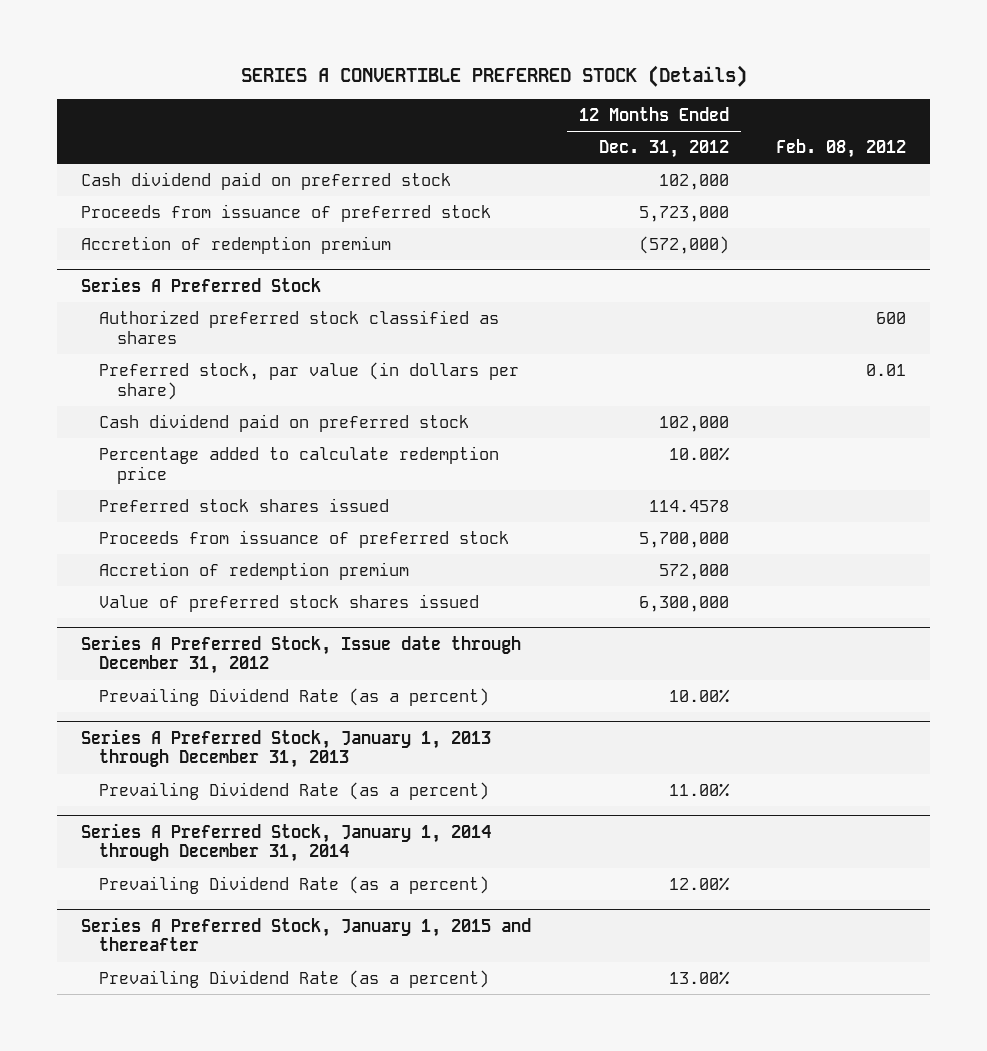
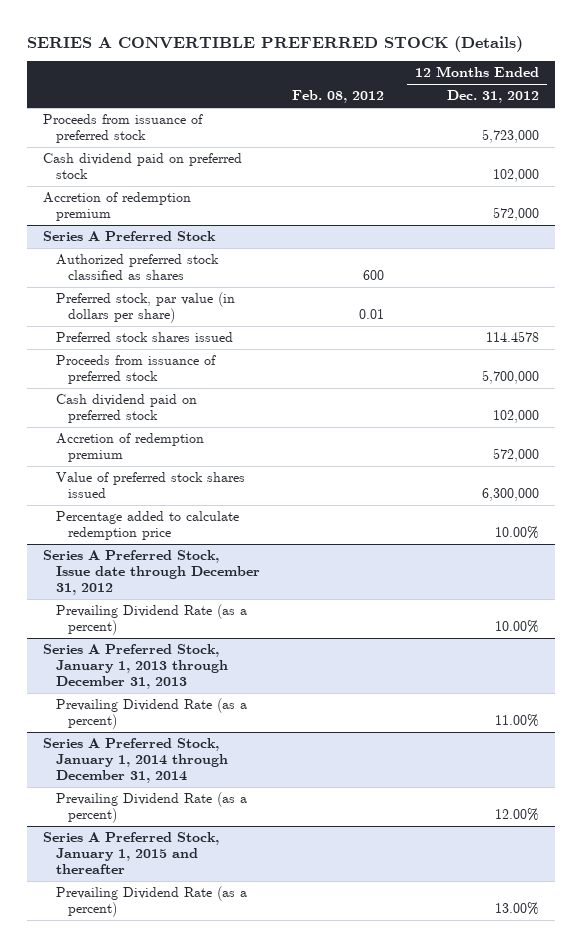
[80,171,451,190] Cash dividend paid on preferred stock -> [42,153,242,180] Cash dividend paid on preferred stock
[638,235,729,254] (572,000) -> [493,207,540,222] 572,000
[98,413,469,432] Cash dividend paid on preferred stock -> [55,394,197,424] Cash dividend paid on preferred stock
[98,445,499,484] Percentage added to calculate redemption price -> [55,511,239,541] Percentage added to calculate redemption price

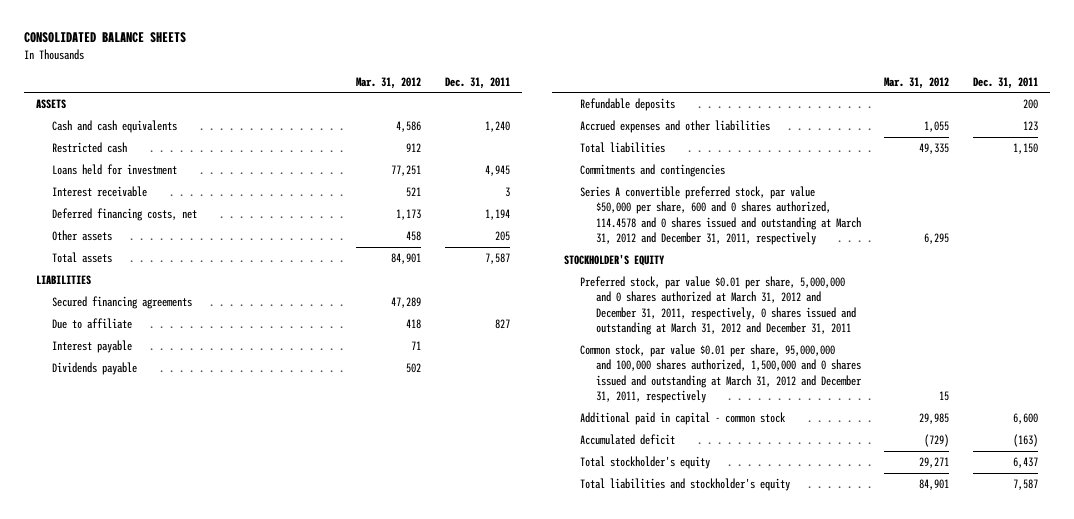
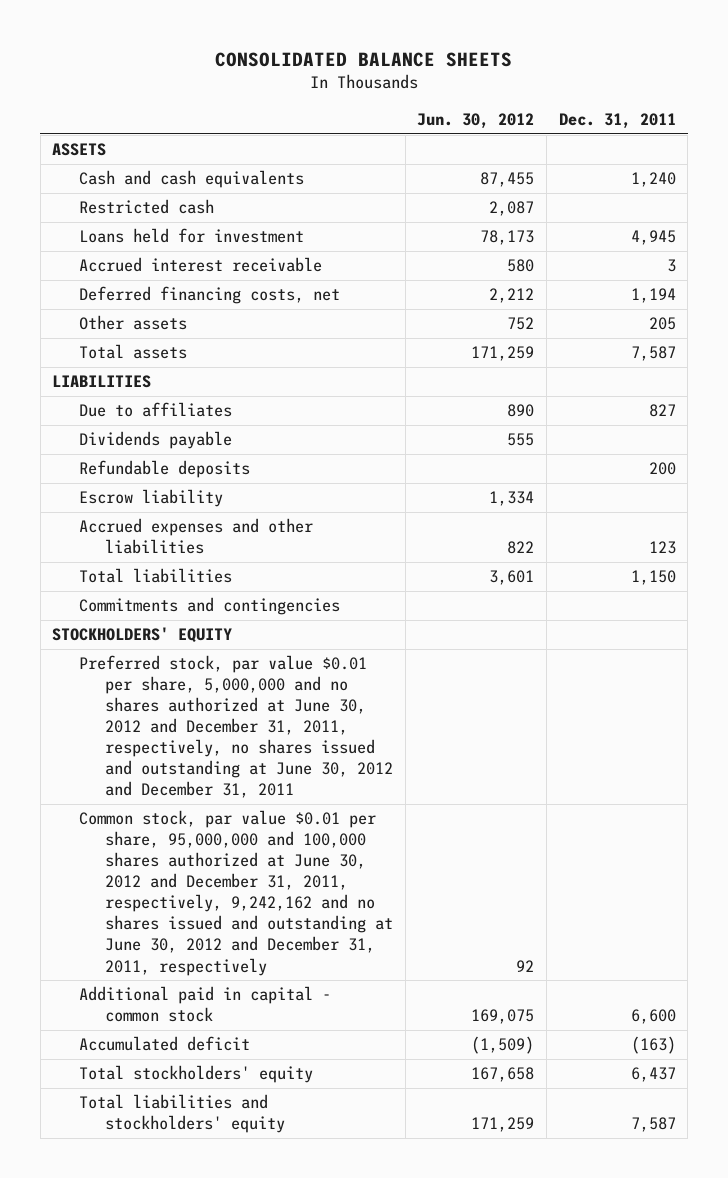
[356,76,422,89] Mar. 31, 2012 -> none
none -> [417,112,535,129] Jun. 30, 2012
[51,186,147,198] Interest receivable -> [78,257,322,273] Accrued interest receivable
[51,296,192,310] Secured financing agreements -> none
[51,340,132,354] Interest payable -> none
[51,318,132,330] Due to affiliate -> [78,402,232,418] Due to affiliates
none -> [78,489,223,508] Escrow liability
[579,186,861,245] Series A convertible preferred stock, par value $50,000 per share, 600 and 0 shares authorized, 114.4578 and 0 shares issued and outstanding at March 31, 2012 and December 31, 2011, respectively -> none
[563,254,665,267] STOCKHOLDER'S EQUITY -> [52,627,233,644] STOCKHOLDERS' EQUITY
[579,276,856,335] Preferred stock, par value $0.01 per share, 5,000,000 and 0 shares authorized at March 31, 2012 and December 31, 2011, respectively, 0 shares issued and outstanding at March 31, 2012 and December 31, 2011 -> [78,655,394,799] Preferred stock, par value $0.01 per share, 5,000,000 and no shares authorized at June 30, 2012 and December 31, 2011, respectively, no shares issued and outstanding at June 30, 2012 and December 31, 2011
[579,344,862,403] Common stock, par value $0.01 per share, 95,000,000 and 100,000 shares authorized, 1,500,000 and 0 shares issued and outstanding at March 31, 2012 and December 31, 2011, respectively -> [78,810,394,976] Common stock, par value $0.01 per share, 95,000,000 and 100,000 shares authorized at June 30, 2012 and December 31, 2011, respectively, 9,242,162 and no shares issued and outstanding at June 30, 2012 and December 31, 2011, respectively
[579,456,710,470] Total stockholder's equity -> [78,1065,313,1084] Total stockholders' equity
[579,478,790,492] Total liabilities and stockholder's equity -> [78,1094,286,1134] Total liabilities and stockholders' equity

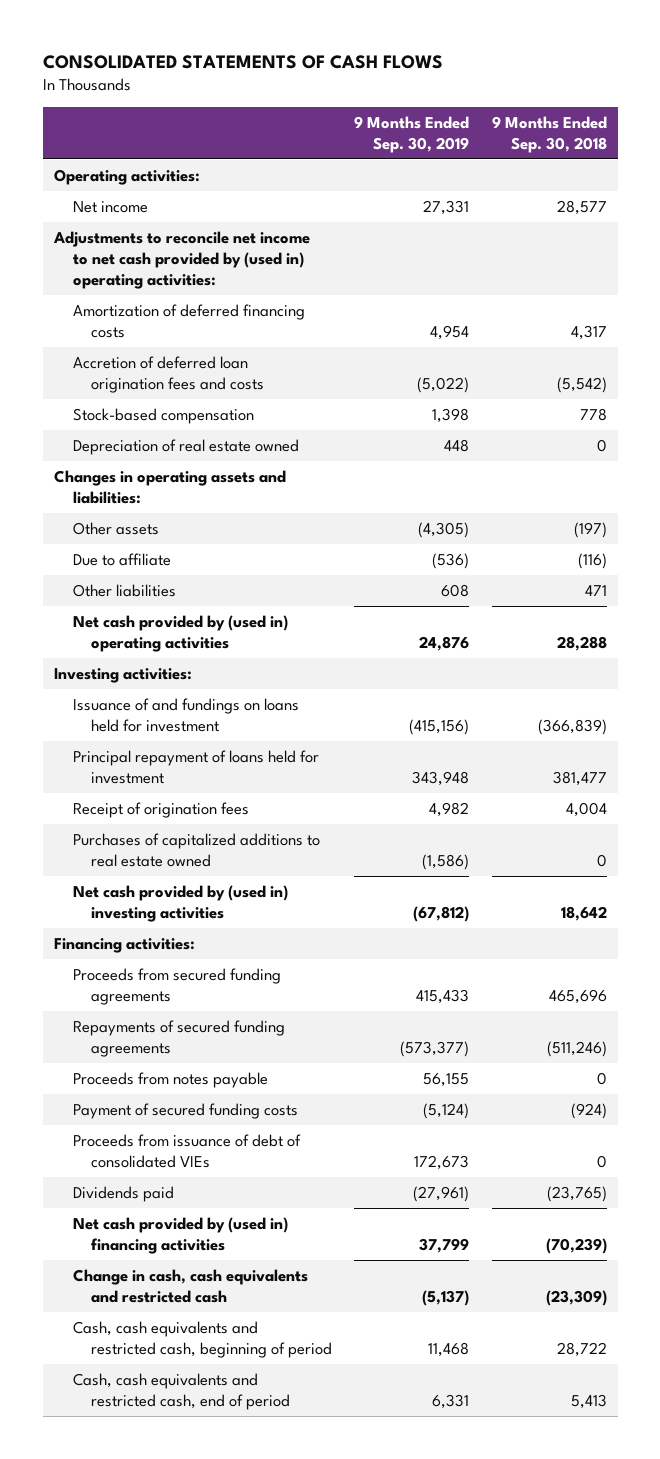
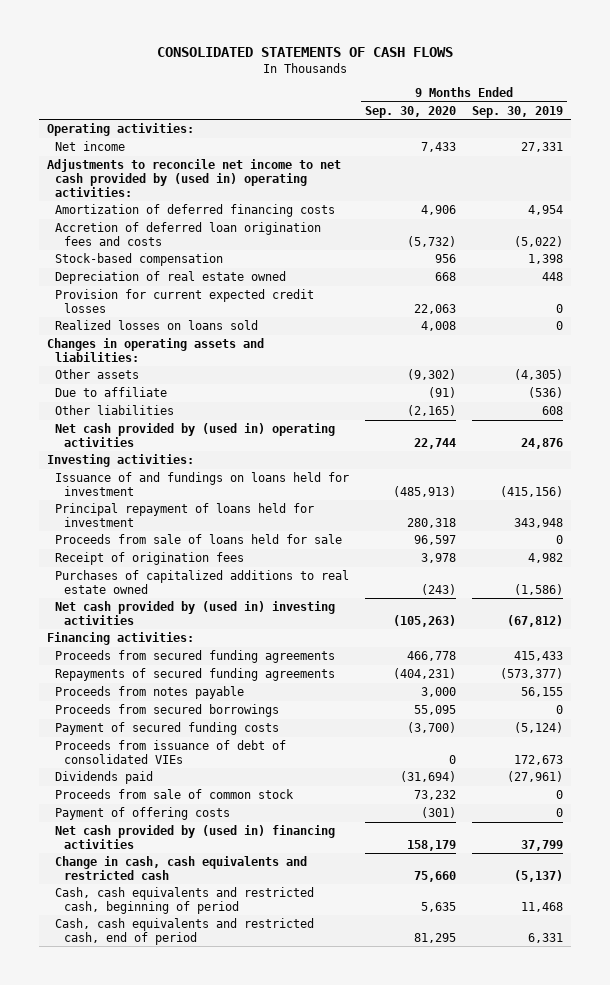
[491,115,607,153] 9 Months Ended Sep. 30, 2018 -> none
none -> [365,105,457,118] Sep. 30, 2020
none -> [55,288,315,313] Provision for current expected credit losses
none -> [55,319,259,330] Realized losses on loans sold
none -> [55,533,343,544] Proceeds from sale of loans held for sale
none -> [55,703,280,717] Proceeds from secured borrowings
none -> [55,788,295,799] Proceeds from sale of common stock
none -> [55,806,231,820] Payment of offering costs

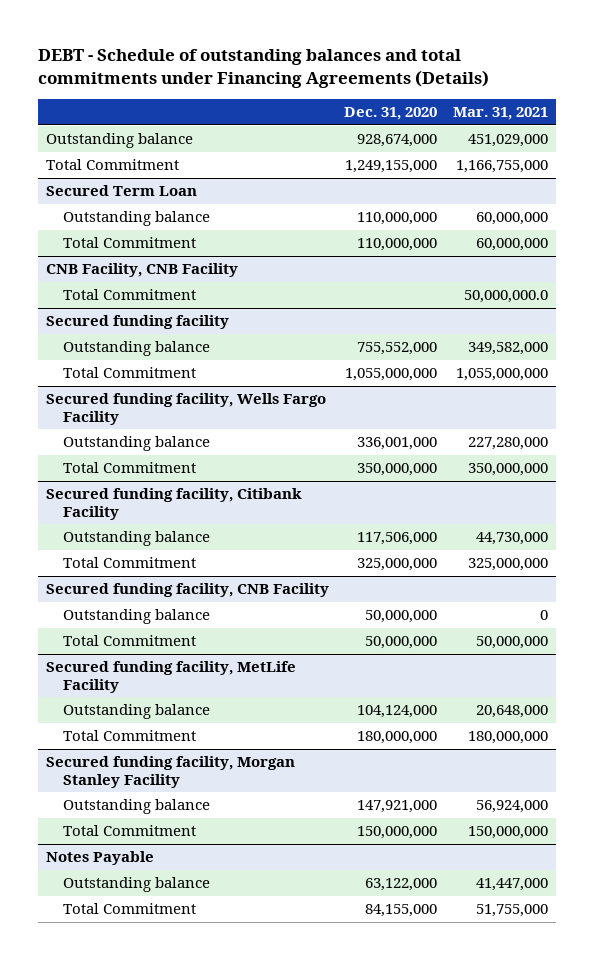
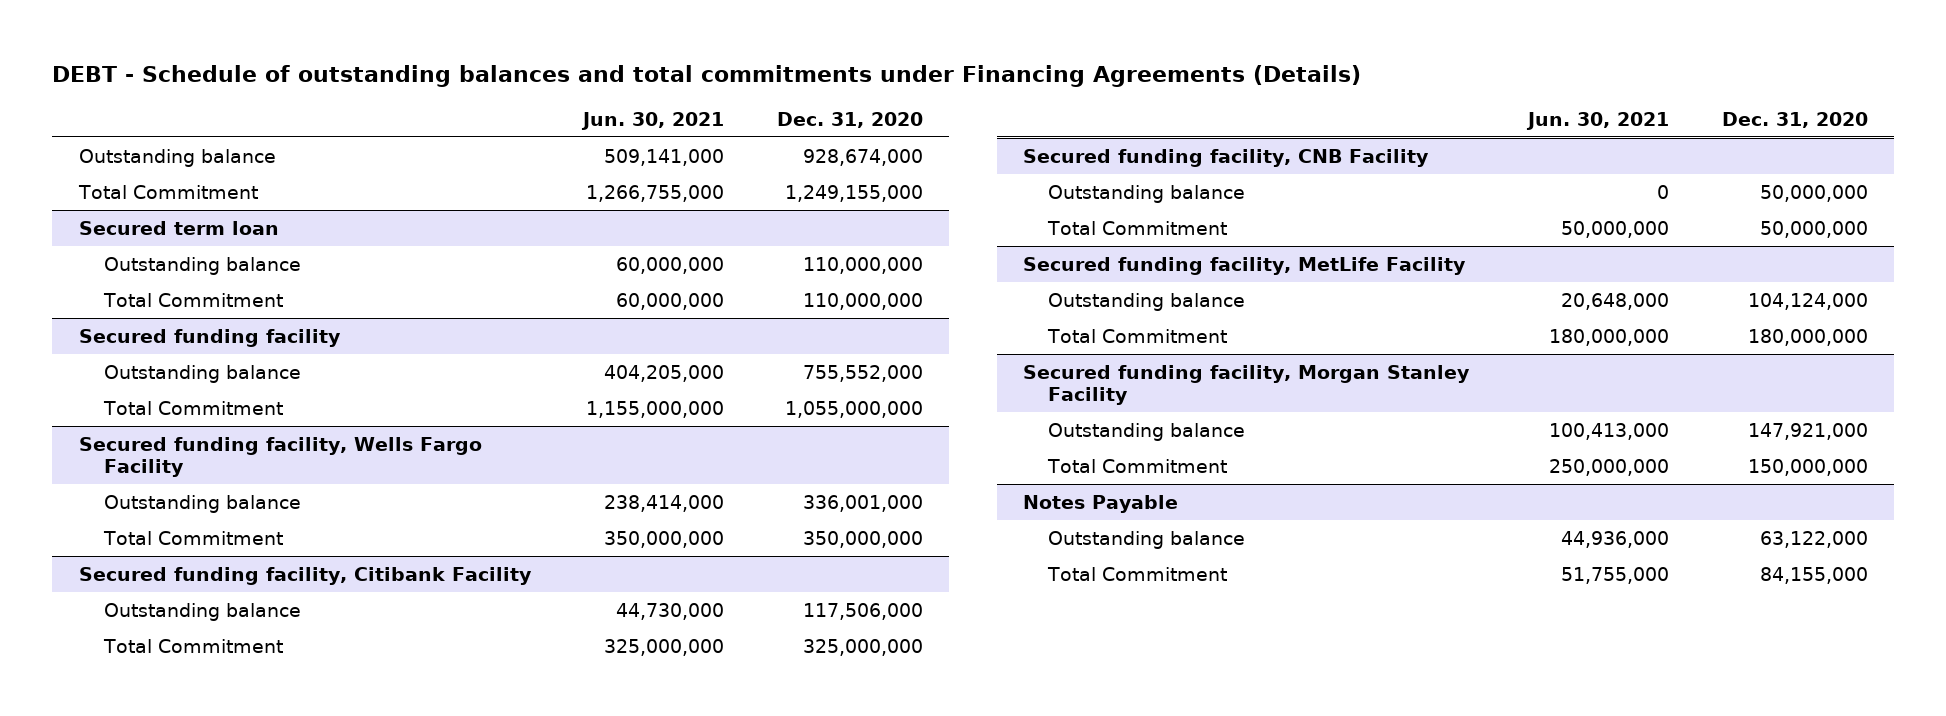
[452,107,548,121] Mar. 31, 2021 -> none
none -> [581,112,725,131] Jun. 30, 2021
[45,185,197,197] Secured Term Loan -> [78,220,279,235] Secured term loan
[45,263,238,278] CNB Facility, CNB Facility -> none
[63,289,197,301] Total Commitment -> none

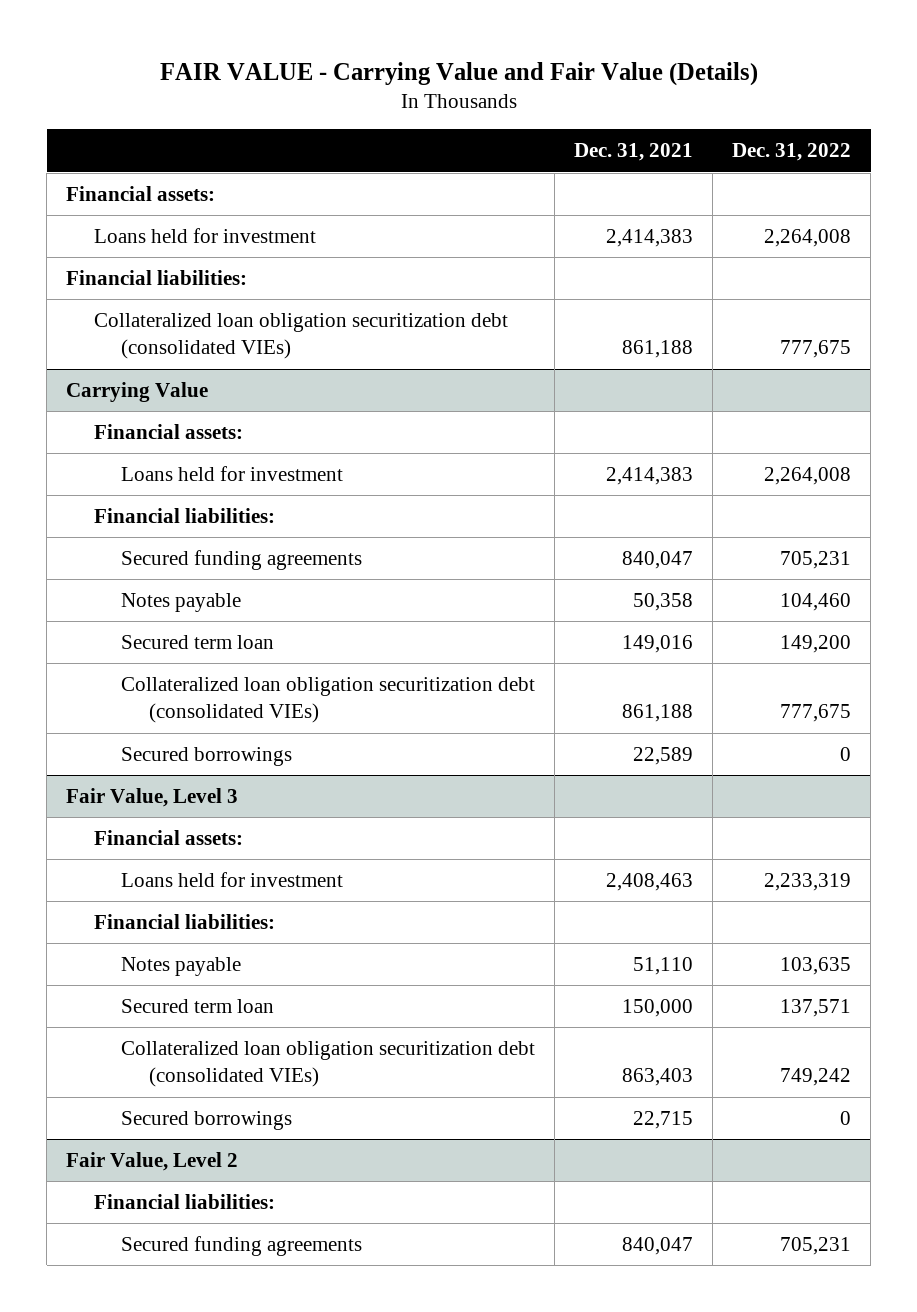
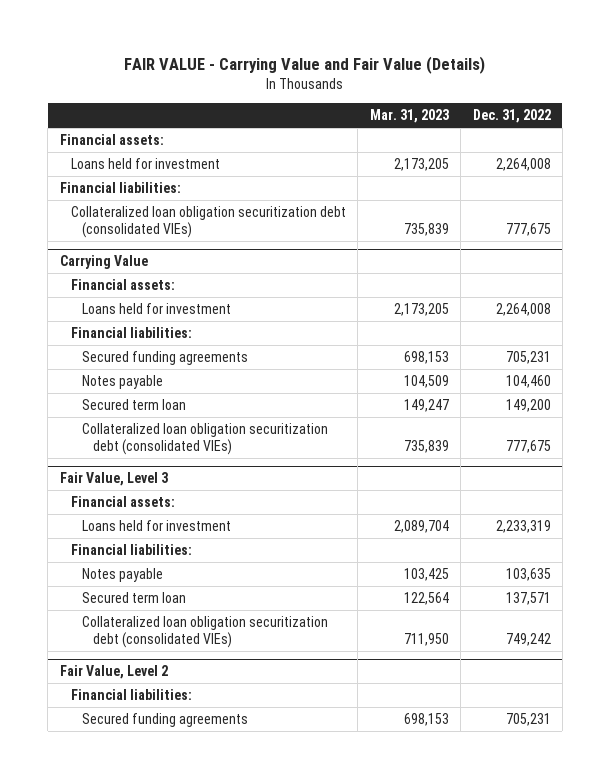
[574,143,694,162] Dec. 31, 2021 -> none
none -> [369,109,449,124] Mar. 31, 2023
[121,747,293,767] Secured borrowings -> none
[121,1111,293,1131] Secured borrowings -> none

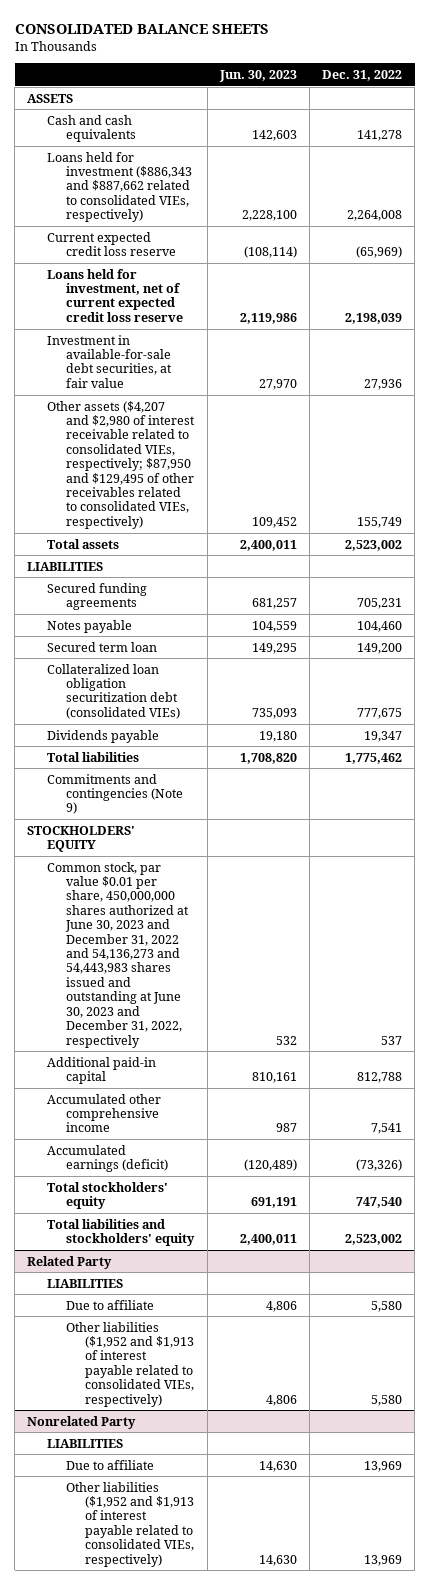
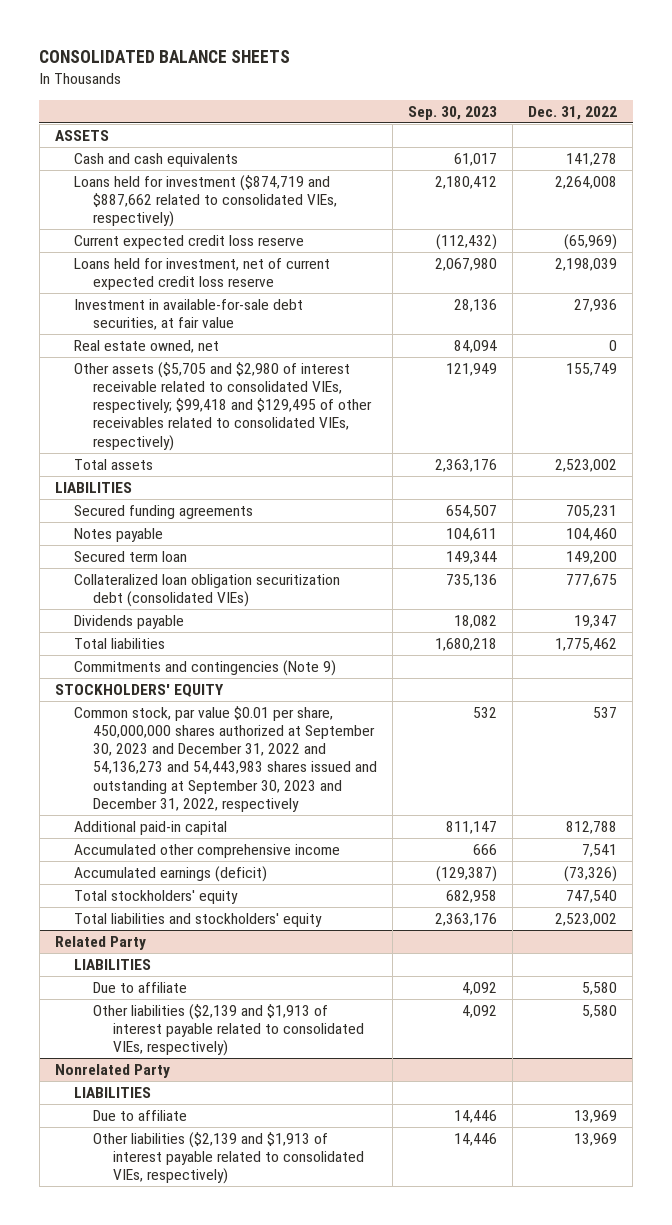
[218,69,297,82] Jun. 30, 2023 -> none
none -> [408,105,498,120] Sep. 30, 2023
[46,151,193,223] Loans held for investment ($886,343 and $887,662 related to consolidated VIEs, respectively) -> [74,175,338,228] Loans held for investment ($874,719 and $887,662 related to consolidated VIEs, respectively)
none -> [74,340,220,354] Real estate owned, net
[46,400,196,529] Other assets ($4,207 and $2,980 of interest receivable related to consolidated VIEs, respectively; $87,950 and $129,495 of other receivables related to consolidated VIEs, respectively) -> [74,362,373,451] Other assets ($5,705 and $2,980 of interest receivable related to consolidated VIEs, respectively; $99,418 and $129,495 of other receivables related to consolidated VIEs, respectively)
[46,861,190,1048] Common stock, par value $0.01 per share, 450,000,000 shares authorized at June 30, 2023 and December 31, 2022 and 54,136,273 and 54,443,983 shares issued and outstanding at June 30, 2023 and December 31, 2022, respectively -> [74,706,378,812] Common stock, par value $0.01 per share, 450,000,000 shares authorized at September 30, 2023 and December 31, 2022 and 54,136,273 and 54,443,983 shares issued and outstanding at September 30, 2023 and December 31, 2022, respectively
[66,1321,195,1407] Other liabilities ($1,952 and $1,913 of interest payable related to consolidated VIEs, respectively) -> [93,1004,364,1057] Other liabilities ($2,139 and $1,913 of interest payable related to consolidated VIEs, respectively)
[66,1481,195,1567] Other liabilities ($1,952 and $1,913 of interest payable related to consolidated VIEs, respectively) -> [93,1132,364,1185] Other liabilities ($2,139 and $1,913 of interest payable related to consolidated VIEs, respectively)

